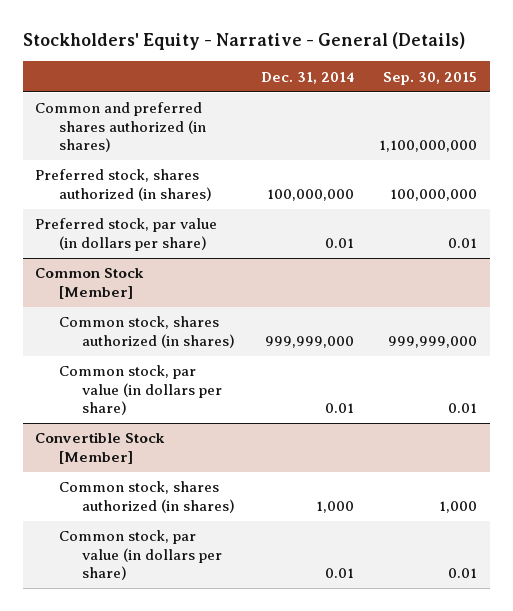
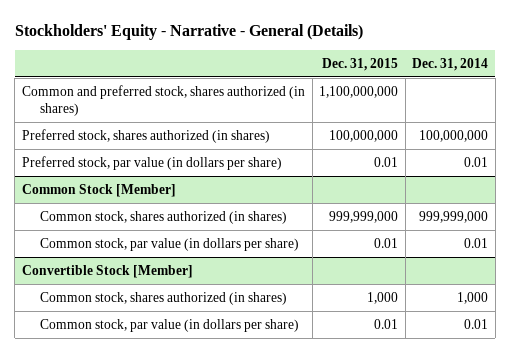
[383,71,478,85] Sep. 30, 2015 -> none
none -> [322,57,399,71] Dec. 31, 2015
[35,102,206,152] Common and preferred shares authorized (in shares) -> [22,84,306,117] Common and preferred stock, shares authorized (in shares)

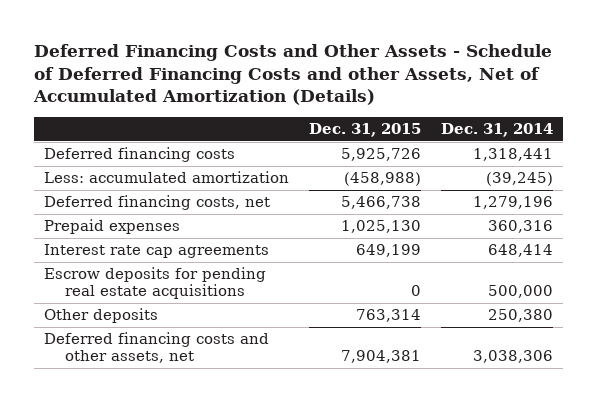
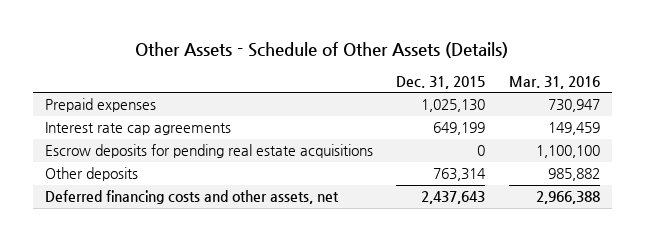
[33,44,553,106] Deferred Financing Costs and Other Assets - Schedule of Deferred Financing Costs and other Assets, Net of Accumulated Amortization (Details) -> [135,41,509,58] Other Assets - Schedule of Other Assets (Details)
[440,122,553,137] Dec. 31, 2014 -> none
none -> [508,75,600,89] Mar. 31, 2016
[44,147,236,163] Deferred financing costs -> none
[44,171,290,184] Less: accumulated amortization -> none
[44,195,271,211] Deferred financing costs, net -> none
[340,350,421,364] 7,904,381 -> [421,191,486,205] 2,437,643

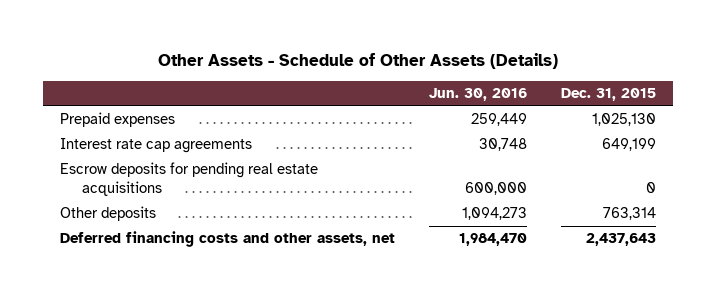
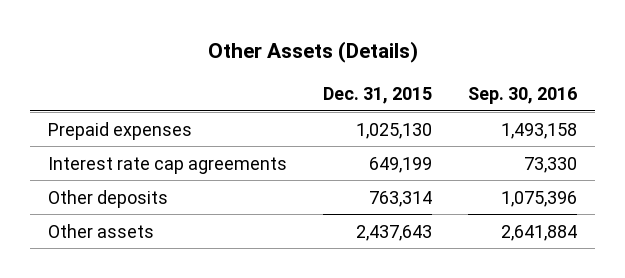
[158,53,559,70] Other Assets - Schedule of Other Assets (Details) -> [207,41,418,64] Other Assets (Details)
[429,88,528,102] Jun. 30, 2016 -> none
none -> [468,87,578,105] Sep. 30, 2016
[60,162,319,197] Escrow deposits for pending real estate acquisitions -> none
[60,231,396,248] Deferred financing costs and other assets, net -> [48,223,155,238] Other assets

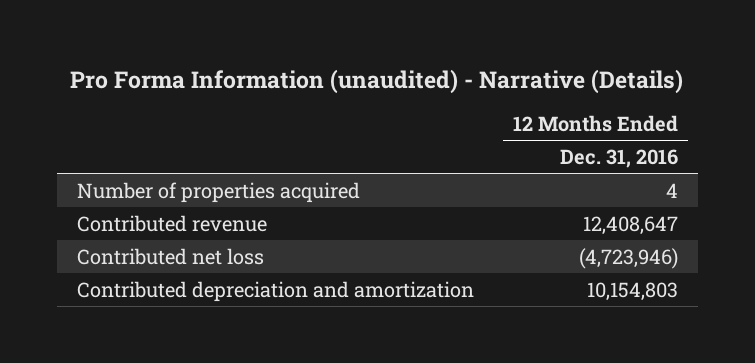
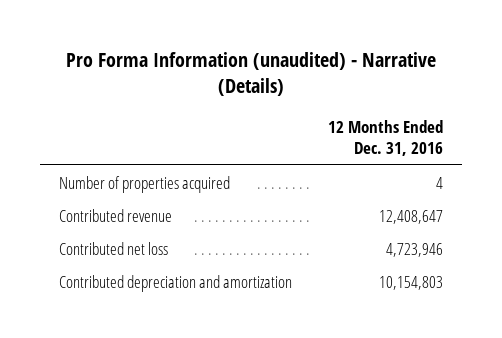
[579,247,679,269] (4,723,946) -> [386,242,444,257] 4,723,946

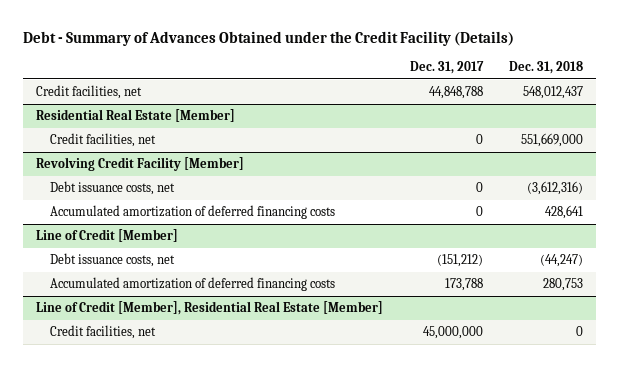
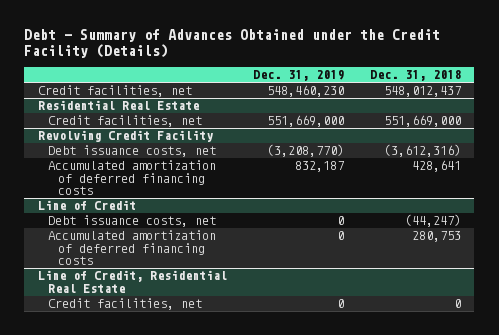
[409,61,484,75] Dec. 31, 2017 -> none
none -> [252,70,344,82] Dec. 31, 2019
[36,109,236,123] Residential Real Estate [Member] -> [37,100,199,111] Residential Real Estate
[36,157,245,172] Revolving Credit Facility [Member] -> [37,130,213,143] Revolving Credit Facility
[36,229,179,243] Line of Credit [Member] -> [37,200,136,211] Line of Credit
[36,301,384,316] Line of Credit [Member], Residential Real Estate [Member] -> [37,270,227,293] Line of Credit, Residential Real Estate

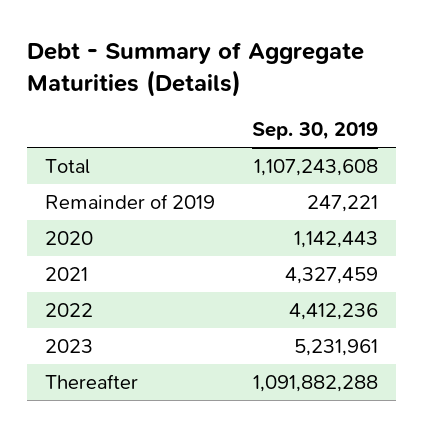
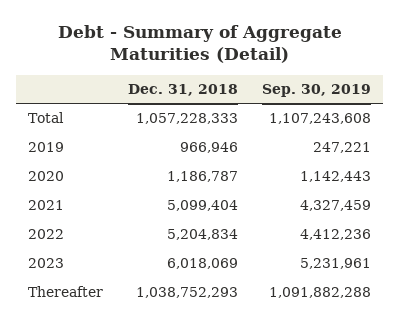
[26,41,364,97] Debt - Summary of Aggregate Maturities (Details) -> [57,25,342,64] Debt - Summary of Aggregate Maturities (Detail)
none -> [127,83,238,96] Dec. 31, 2018
[45,193,216,209] Remainder of 2019 -> [28,142,65,153] 2019

